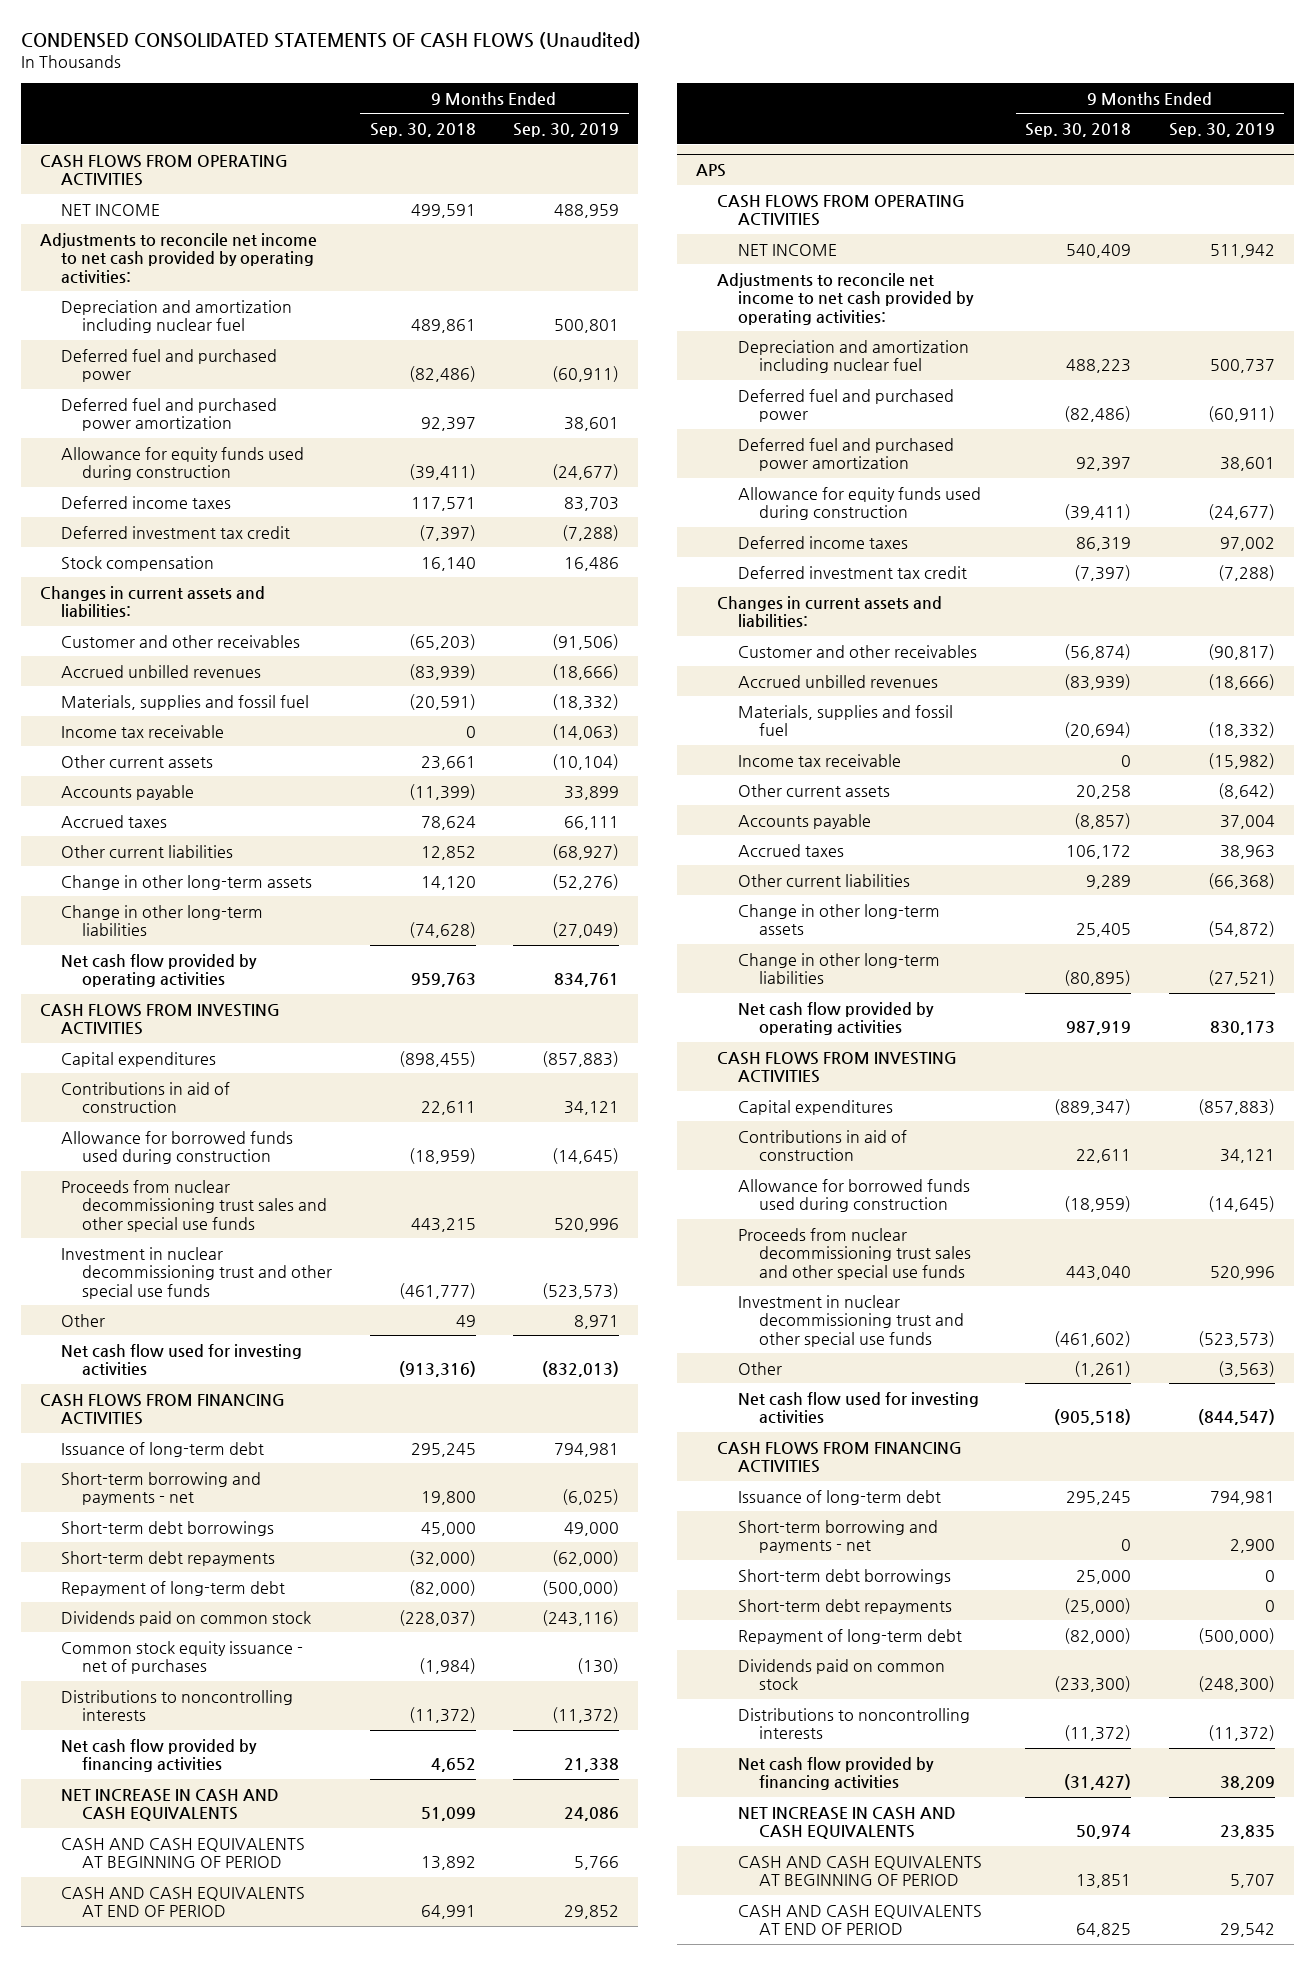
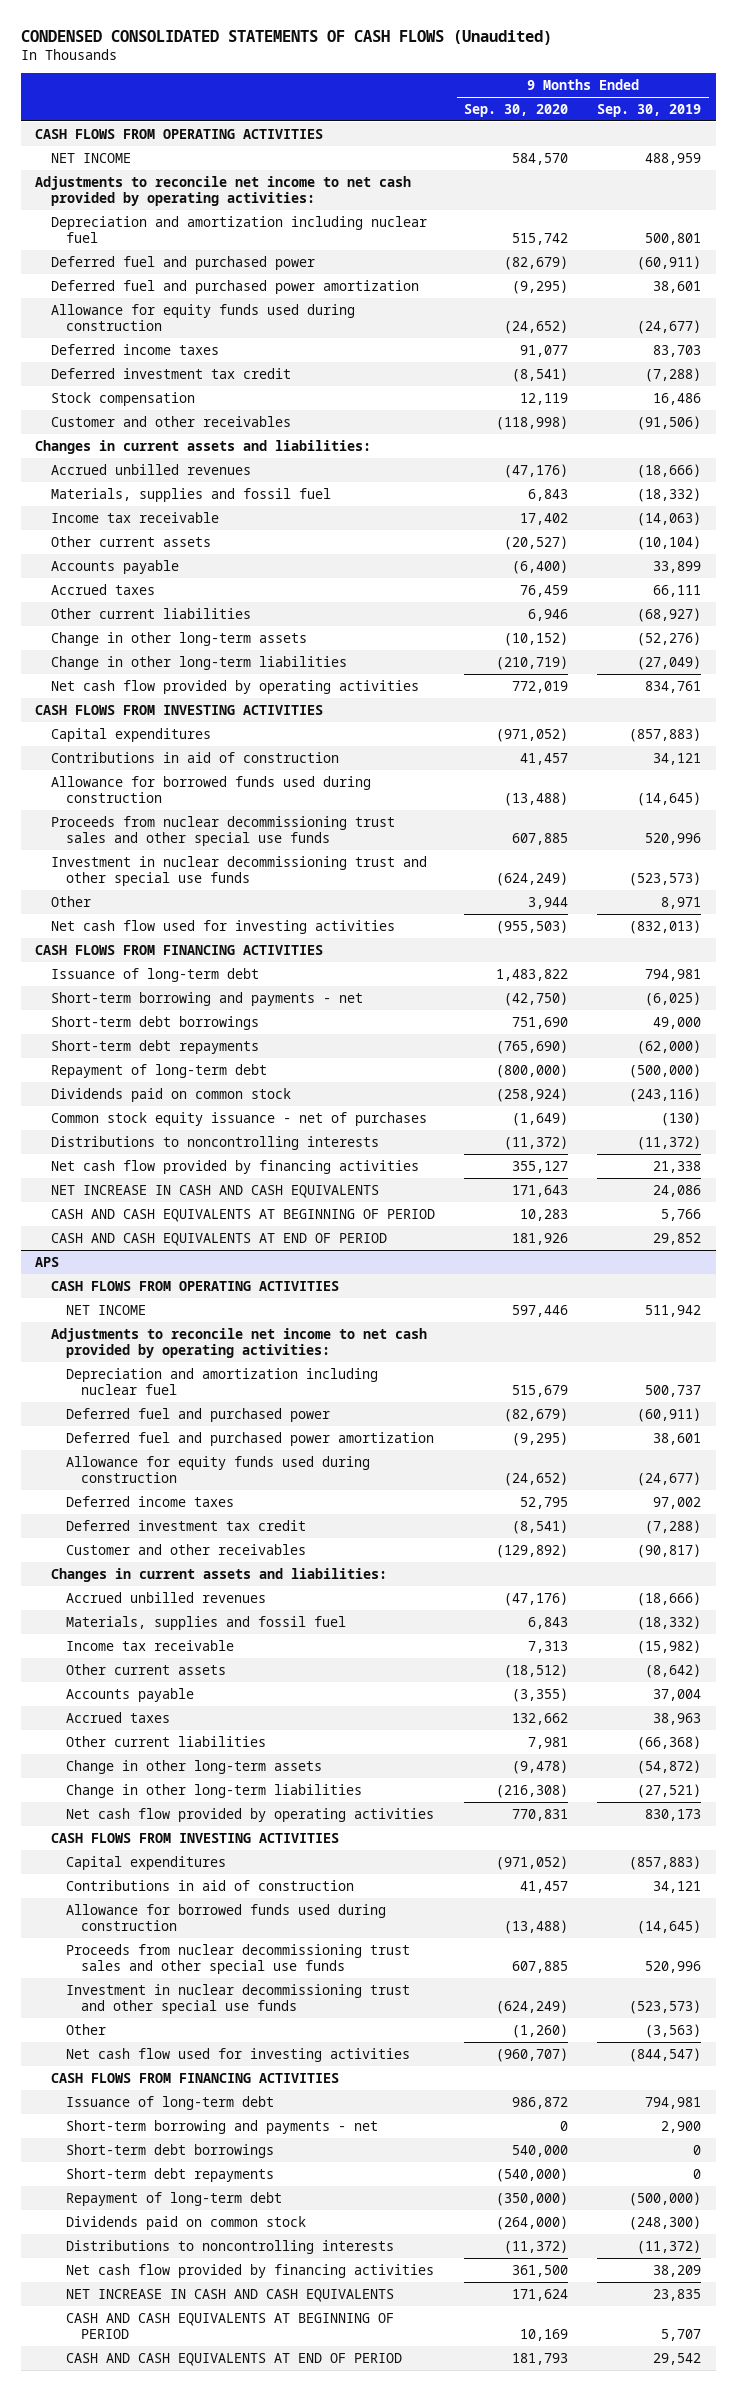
[369,123,476,138] Sep. 30, 2018 -> none
none -> [463,103,568,117] Sep. 30, 2020
[40,585,266,618] Changes in current assets and liabilities: -> [35,439,372,454] Changes in current assets and liabilities:
[717,595,943,628] Changes in current assets and liabilities: -> [50,1567,387,1582] Changes in current assets and liabilities:

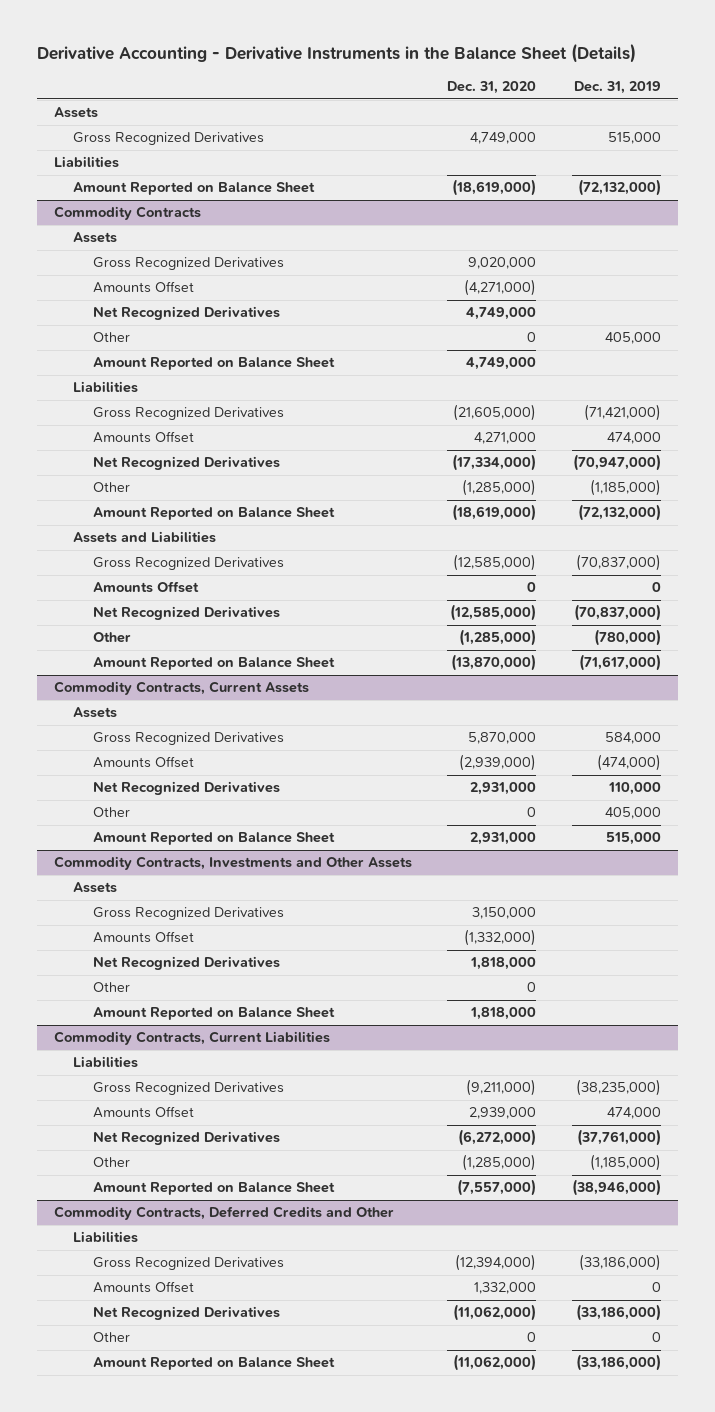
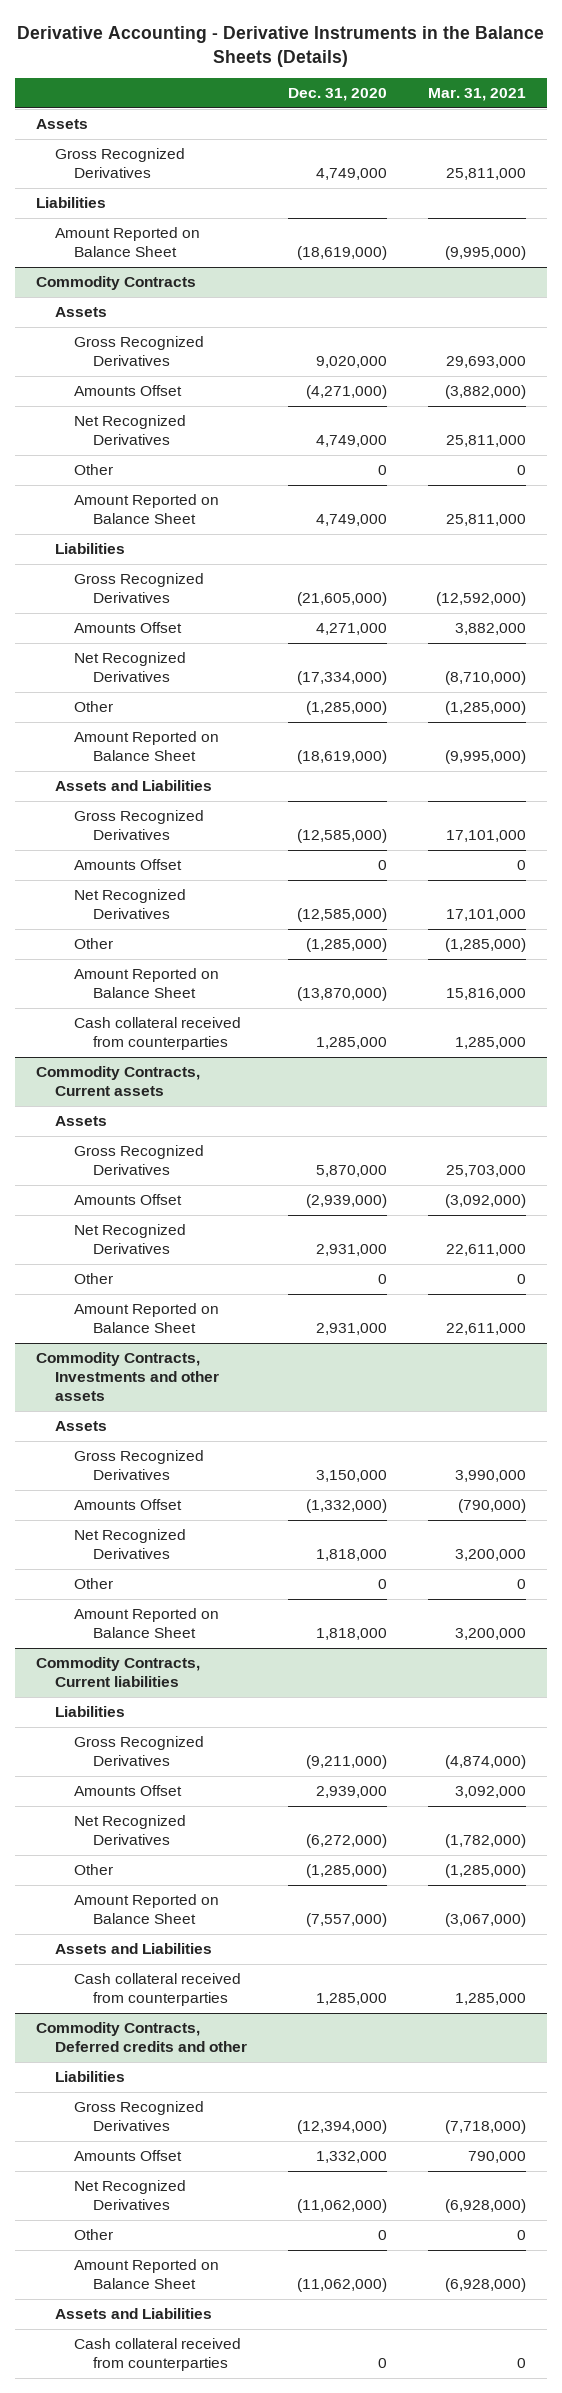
[36,43,636,64] Derivative Accounting - Derivative Instruments in the Balance Sheet (Details) -> [17,26,545,67] Derivative Accounting - Derivative Instruments in the Balance Sheets (Details)
[573,81,661,95] Dec. 31, 2019 -> none
none -> [428,88,527,102] Mar. 31, 2021
none -> [73,1017,241,1051] Cash collateral received from counterparties
[54,681,310,696] Commodity Contracts, Current Assets -> [36,1066,201,1097] Commodity Contracts, Current assets
[54,856,413,871] Commodity Contracts, Investments and Other Assets -> [36,1352,219,1402] Commodity Contracts, Investments and other assets
[54,1031,331,1046] Commodity Contracts, Current Liabilities -> [36,1657,201,1688] Commodity Contracts, Current liabilities
none -> [54,1943,212,1955] Assets and Liabilities
none -> [73,1973,241,2007] Cash collateral received from counterparties
[54,1206,395,1221] Commodity Contracts, Deferred Credits and Other -> [36,2022,247,2053] Commodity Contracts, Deferred credits and other
none -> [54,2308,212,2320] Assets and Liabilities
none -> [73,2338,241,2372] Cash collateral received from counterparties

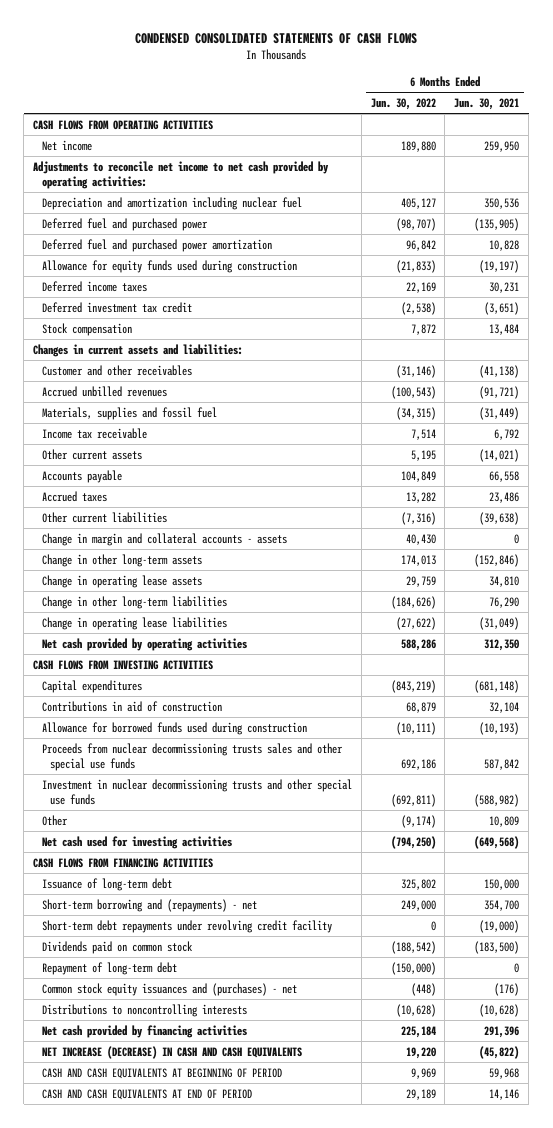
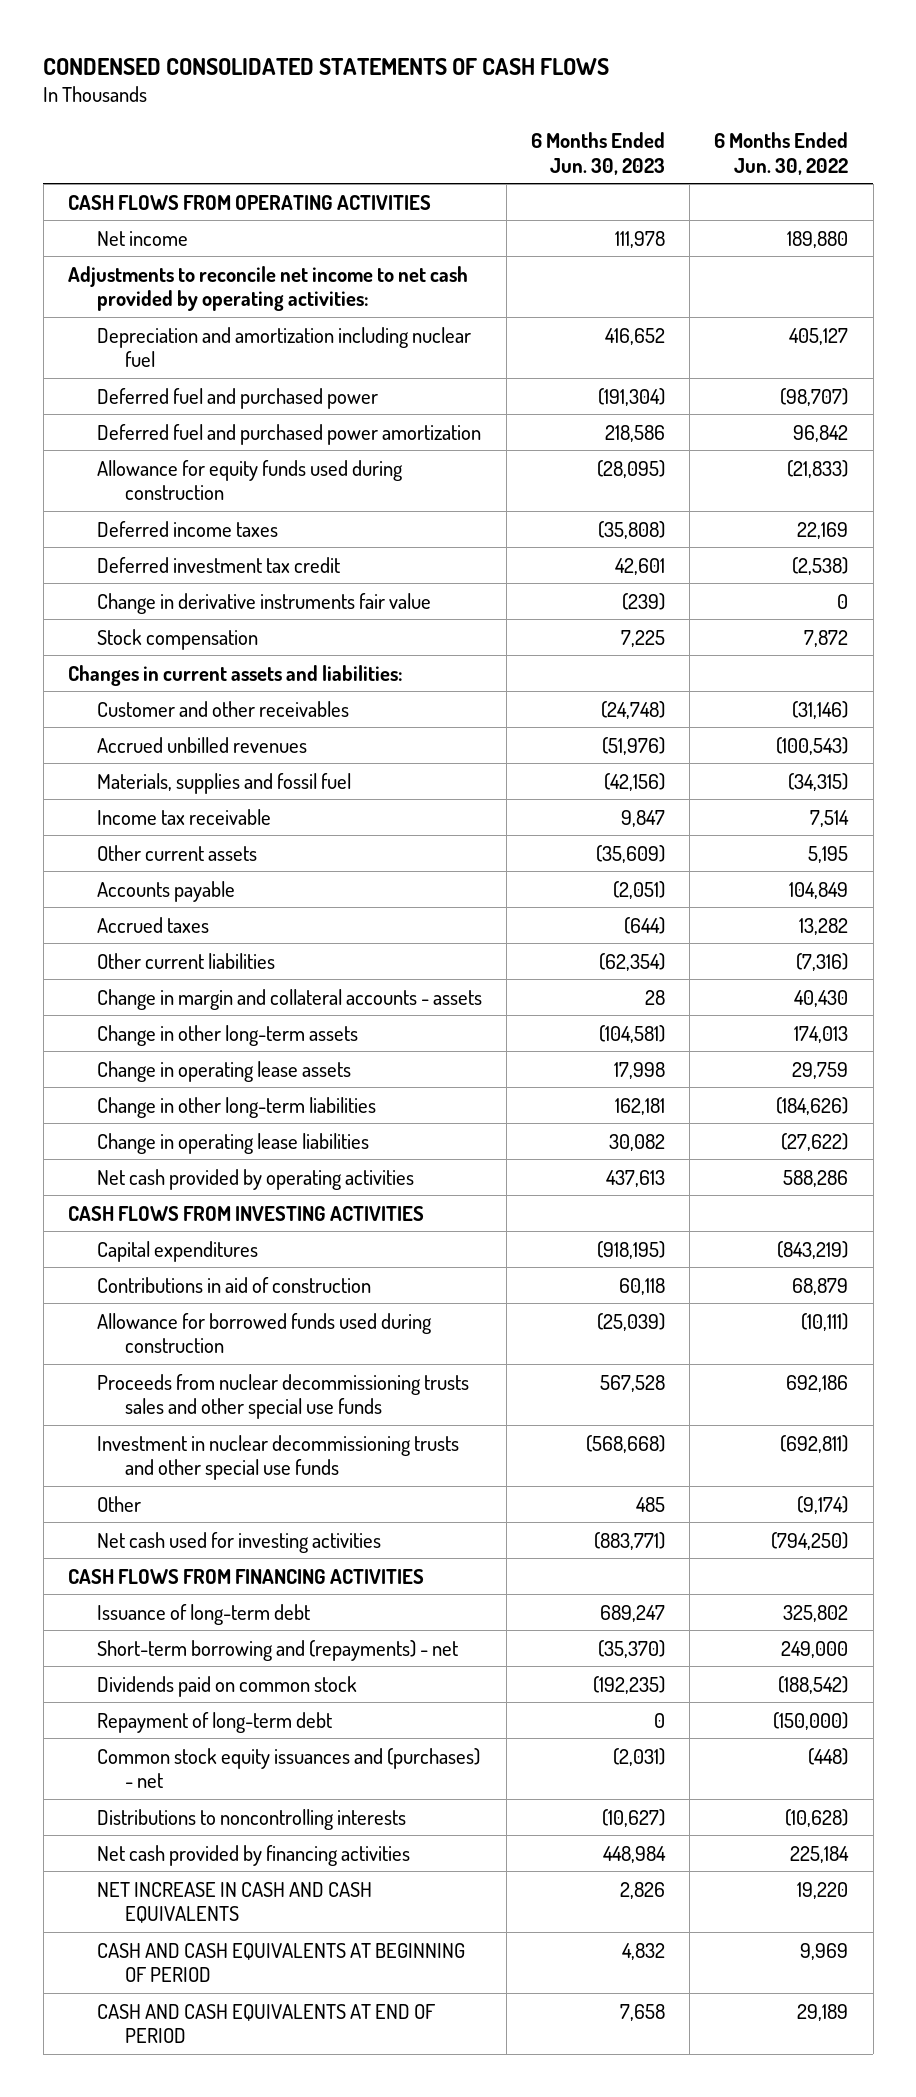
[454,98,520,111] Jun. 30, 2021 -> none
none -> [530,131,665,175] 6 Months Ended Jun. 30, 2023
none -> [96,592,431,614] Change in derivative instruments fair value
[41,919,332,933] Short-term debt repayments under revolving credit facility -> none
[41,1045,302,1059] NET INCREASE (DECREASE) IN CASH AND CASH EQUIVALENTS -> [96,1881,372,1924] NET INCREASE IN CASH AND CASH EQUIVALENTS

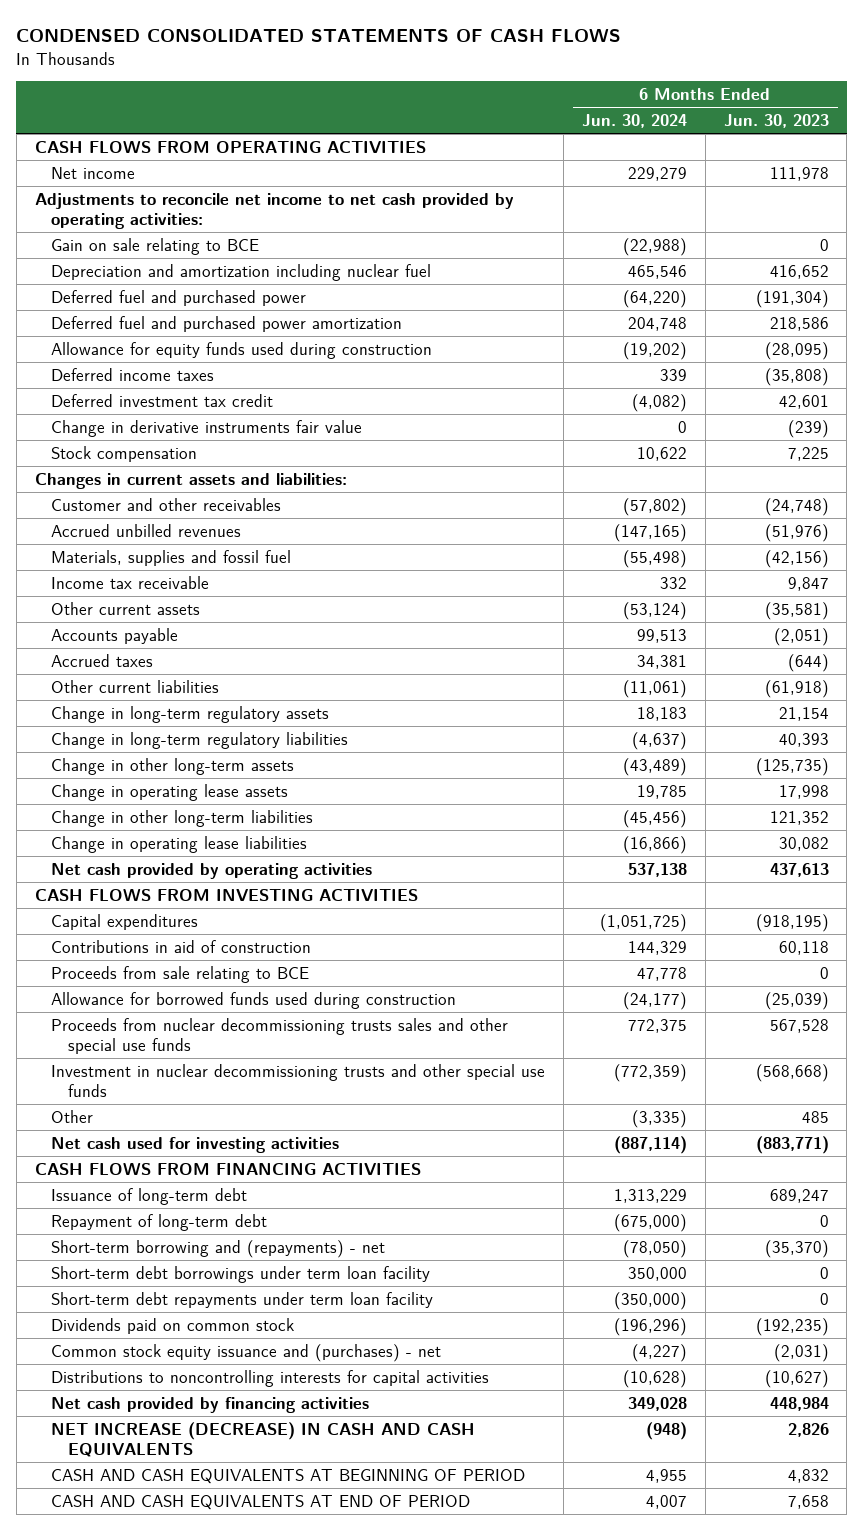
[714,131,849,175] 6 Months Ended Jun. 30, 2022 -> none
none -> [582,113,688,128] Jun. 30, 2024
none -> [51,237,260,255] Gain on sale relating to BCE
[595,844,665,863] (35,609) -> [764,601,829,620] (35,581)
[96,988,482,1010] Change in margin and collateral accounts - assets -> none
[598,952,665,971] (62,354) -> [764,679,829,698] (61,918)
none -> [51,705,330,723] Change in long-term regulatory assets
none -> [51,731,349,749] Change in long-term regulatory liabilities
[598,1024,665,1043] (104,581) -> [755,757,829,776] (125,735)
[614,1097,665,1115] 162,181 -> [769,810,829,825] 121,352
none -> [51,965,310,983] Proceeds from sale relating to BCE
[96,1711,332,1733] Repayment of long-term debt -> [51,1213,268,1231] Repayment of long-term debt
none -> [51,1265,431,1283] Short-term debt borrowings under term loan facility
none -> [51,1291,434,1308] Short-term debt repayments under term loan facility
[96,1747,480,1789] Common stock equity issuances and (purchases) - net -> [51,1343,442,1362] Common stock equity issuance and (purchases) - net
[96,1808,406,1830] Distributions to noncontrolling interests -> [51,1369,490,1387] Distributions to noncontrolling interests for capital activities
[96,1881,372,1924] NET INCREASE IN CASH AND CASH EQUIVALENTS -> [51,1421,476,1457] NET INCREASE (DECREASE) IN CASH AND CASH EQUIVALENTS

